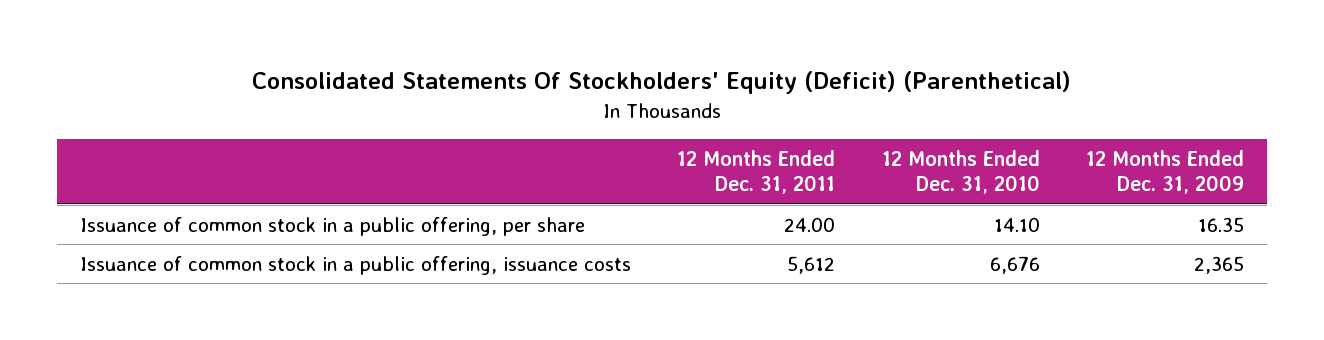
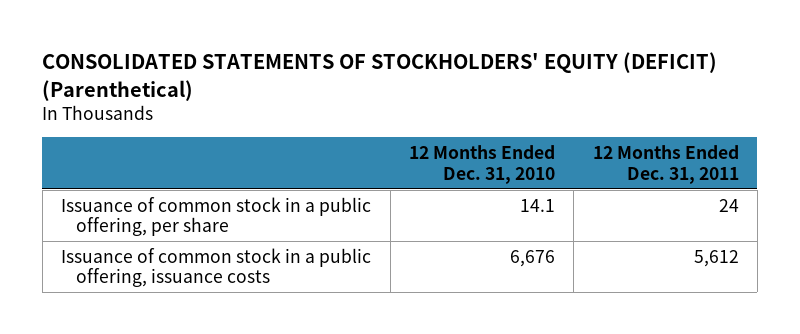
[251,71,1071,95] Consolidated Statements Of Stockholders' Equity (Deficit) (Parenthetical) -> [42,52,718,101] CONSOLIDATED STATEMENTS OF STOCKHOLDERS' EQUITY (DEFICIT) (Parenthetical)
[1085,149,1244,195] 12 Months Ended Dec. 31, 2009 -> none
[784,216,836,232] 24.00 -> [718,198,739,212] 24
[993,216,1040,232] 14.10 -> [519,198,555,212] 14.1

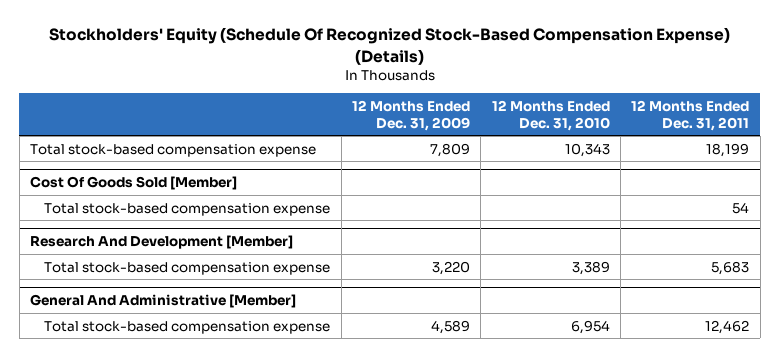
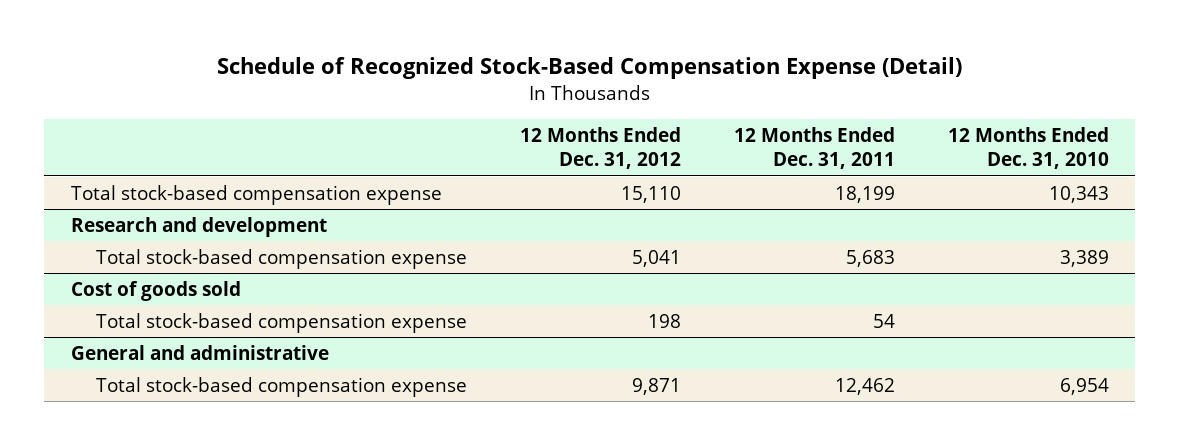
[48,27,730,65] Stockholders' Equity (Schedule Of Recognized Stock-Based Compensation Expense) (Details) -> [216,57,962,80] Schedule of Recognized Stock-Based Compensation Expense (Detail)
[351,100,470,131] 12 Months Ended Dec. 31, 2009 -> none
none -> [520,127,682,170] 12 Months Ended Dec. 31, 2012
[30,175,238,190] Cost Of Goods Sold [Member] -> none
[44,202,331,216] Total stock-based compensation expense -> none
[30,234,294,249] Research And Development [Member] -> [70,217,327,238] Research and development
none -> [70,281,241,302] Cost of goods sold
none -> [96,313,468,334] Total stock-based compensation expense
[30,293,297,308] General And Administrative [Member] -> [70,345,329,361] General and administrative

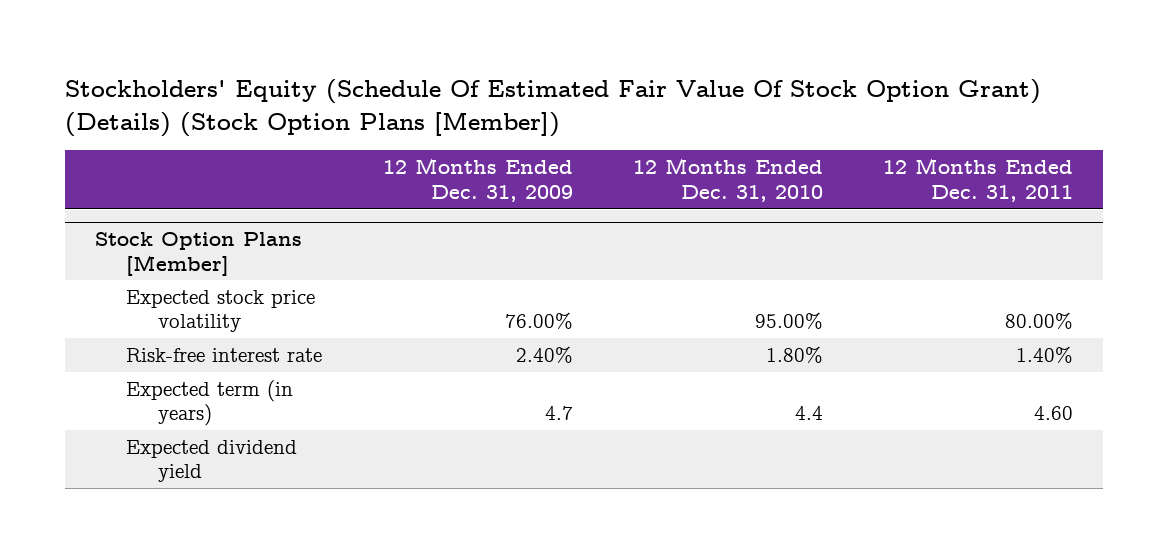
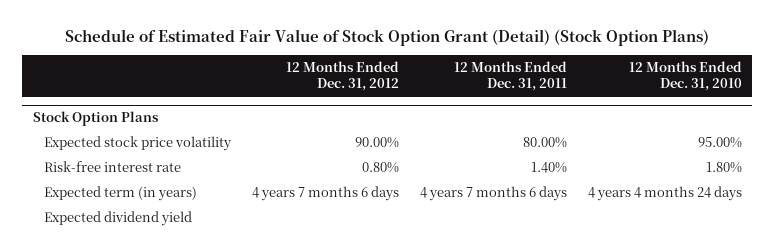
[65,79,1042,137] Stockholders' Equity (Schedule Of Estimated Fair Value Of Stock Option Grant) (Details) (Stock Option Plans [Member]) -> [65,29,710,47] Schedule of Estimated Fair Value of Stock Option Grant (Detail) (Stock Option Plans)
[382,158,573,202] 12 Months Ended Dec. 31, 2009 -> none
none -> [285,61,399,92] 12 Months Ended Dec. 31, 2012
[95,232,303,276] Stock Option Plans [Member] -> [32,111,159,127] Stock Option Plans
[794,406,823,421] 4.4 -> [587,186,742,202] 4 years 4 months 24 days
[1034,406,1074,421] 4.60 -> [419,186,567,202] 4 years 7 months 6 days

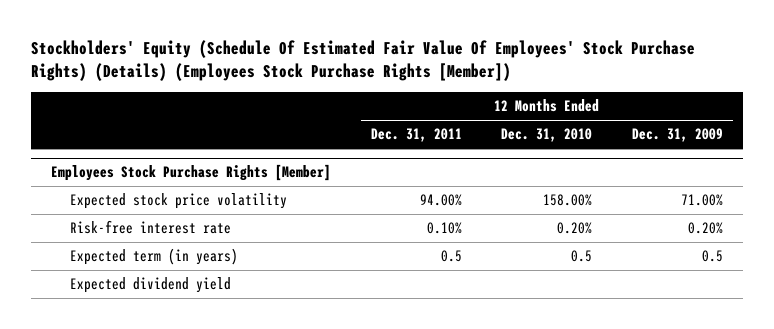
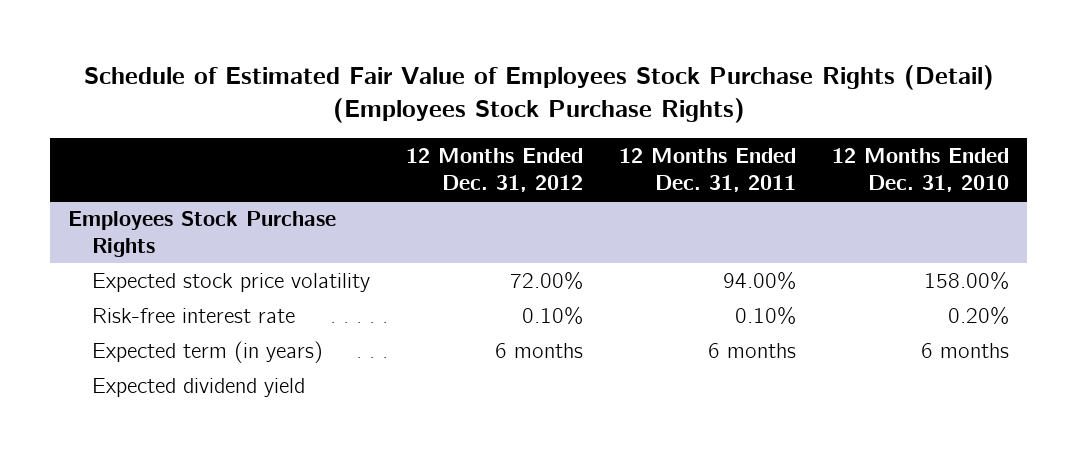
[30,39,695,81] Stockholders' Equity (Schedule Of Estimated Fair Value Of Employees' Stock Purchase Rights) (Details) (Employees Stock Purchase Rights [Member]) -> [83,64,994,123] Schedule of Estimated Fair Value of Employees Stock Purchase Rights (Detail) (Employees Stock Purchase Rights)
[632,128,724,143] Dec. 31, 2009 -> none
none -> [405,148,583,192] 12 Months Ended Dec. 31, 2012
[50,164,331,182] Employees Stock Purchase Rights [Member] -> [68,210,337,257] Employees Stock Purchase Rights
[440,250,462,263] 0.5 -> [707,342,796,358] 6 months
[571,250,593,263] 0.5 -> [920,342,1009,358] 6 months

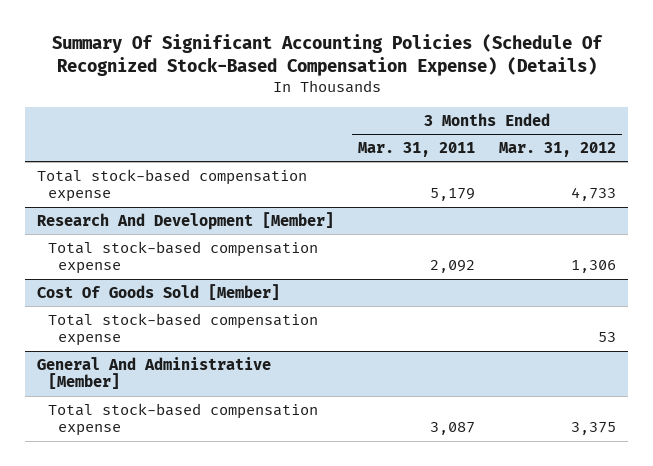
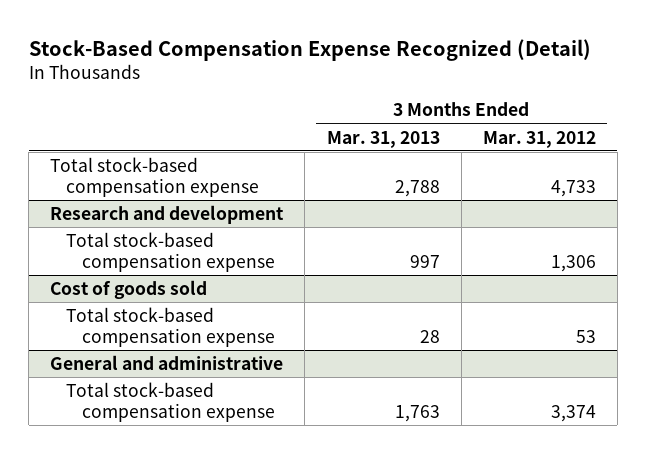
[51,33,603,76] Summary Of Significant Accounting Policies (Schedule Of Recognized Stock-Based Compensation Expense) (Details) -> [28,38,591,61] Stock-Based Compensation Expense Recognized (Detail)
[358,141,476,157] Mar. 31, 2011 -> none
none -> [326,130,440,148] Mar. 31, 2013
[37,211,335,230] Research And Development [Member] -> [50,204,285,224] Research and development
[37,283,281,300] Cost Of Goods Sold [Member] -> [50,279,208,299] Cost of goods sold
[37,356,272,390] General And Administrative [Member] -> [50,354,284,370] General and administrative
[571,422,617,436] 3,375 -> [550,404,596,422] 3,374

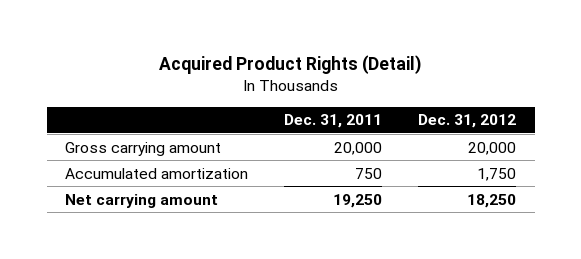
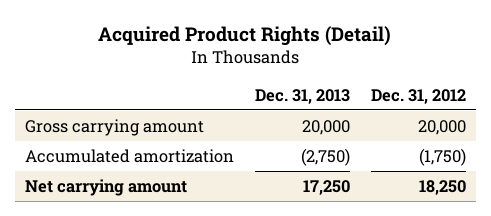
[284,114,383,129] Dec. 31, 2011 -> none
none -> [254,88,350,104] Dec. 31, 2013
[477,167,517,181] 1,750 -> [418,147,466,166] (1,750)

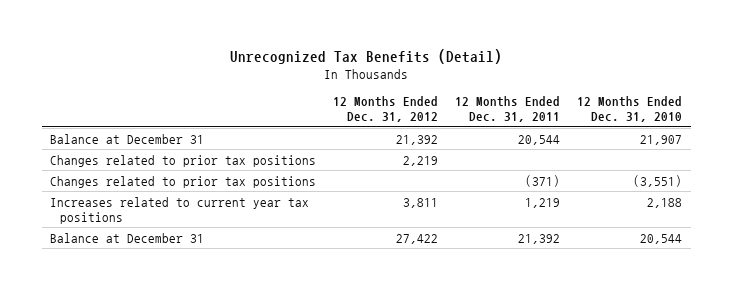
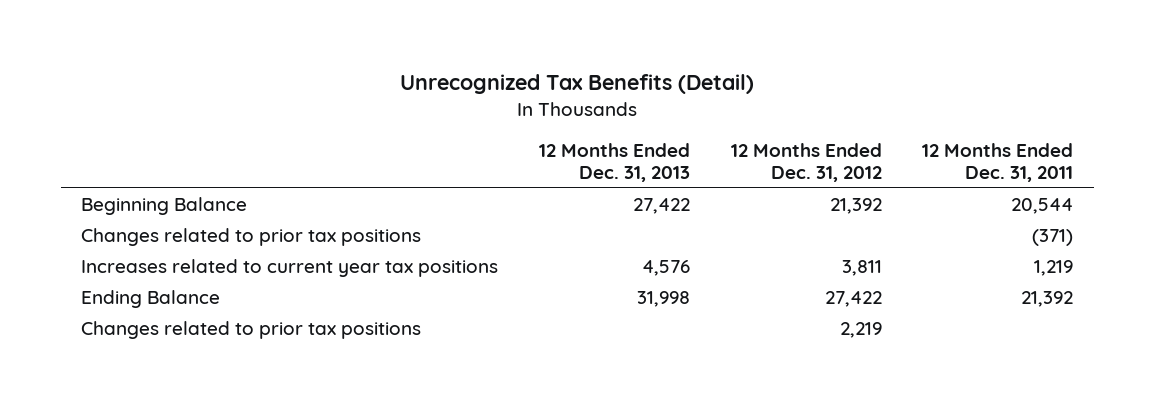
[577,96,683,123] 12 Months Ended Dec. 31, 2010 -> none
none -> [539,142,691,182] 12 Months Ended Dec. 31, 2013
[50,133,205,144] Balance at December 31 -> [81,197,248,216] Beginning Balance
[50,232,205,243] Balance at December 31 -> [81,290,221,309] Ending Balance
[50,154,317,167] Changes related to prior tax positions -> [81,321,422,340] Changes related to prior tax positions

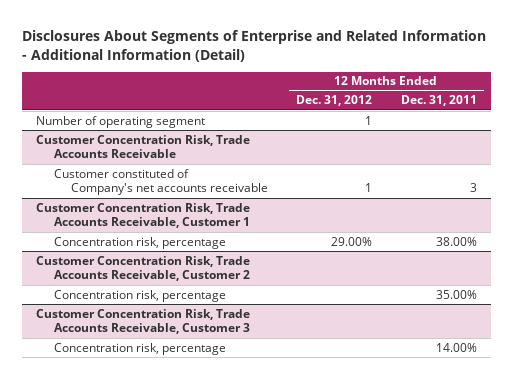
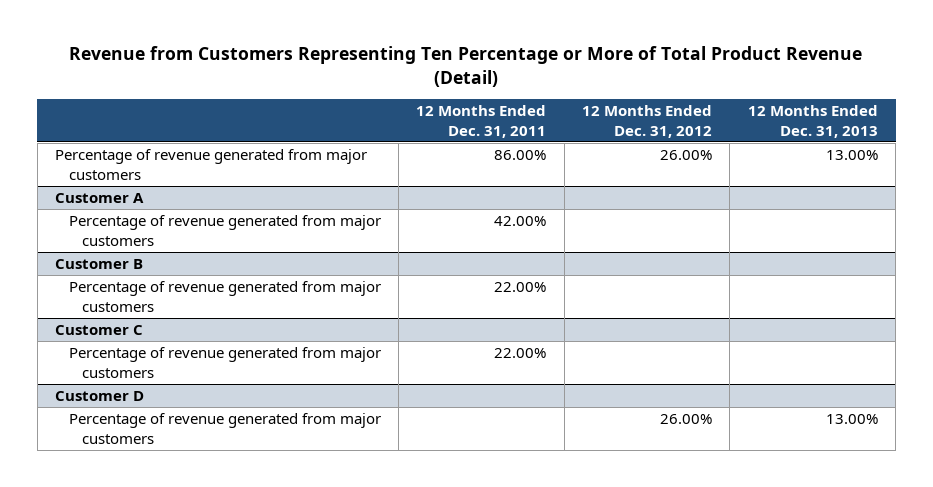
[22,29,487,62] Disclosures About Segments of Enterprise and Related Information - Additional Information (Detail) -> [69,46,863,87] Revenue from Customers Representing Ten Percentage or More of Total Product Revenue (Detail)
none -> [747,105,878,138] 12 Months Ended Dec. 31, 2013
[36,115,206,128] Number of operating segment -> none
[36,134,251,159] Customer Concentration Risk, Trade Accounts Receivable -> none
[53,168,269,196] Customer constituted of Company's net accounts receivable -> none
[36,202,251,229] Customer Concentration Risk, Trade Accounts Receivable, Customer 1 -> none
[53,236,226,249] Concentration risk, percentage -> none
[36,255,251,282] Customer Concentration Risk, Trade Accounts Receivable, Customer 2 -> none
[53,289,226,302] Concentration risk, percentage -> none
[36,308,251,335] Customer Concentration Risk, Trade Accounts Receivable, Customer 3 -> none
[53,342,226,355] Concentration risk, percentage -> none
none -> [54,149,367,180] Percentage of revenue generated from major customers
none -> [54,193,144,204] Customer A
none -> [68,215,381,246] Percentage of revenue generated from major customers
none -> [54,259,143,270] Customer B
none -> [68,281,381,312] Percentage of revenue generated from major customers
none -> [54,325,143,336] Customer C
none -> [68,347,381,378] Percentage of revenue generated from major customers
none -> [54,391,144,402] Customer D
none -> [68,413,381,444] Percentage of revenue generated from major customers

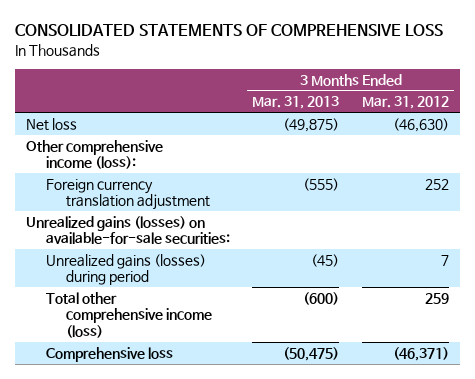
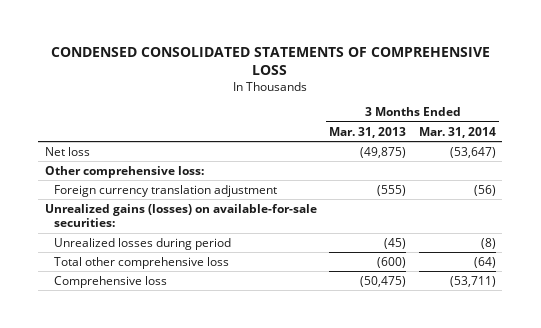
[14,24,443,37] CONSOLIDATED STATEMENTS OF COMPREHENSIVE LOSS -> [51,46,491,75] CONDENSED CONSOLIDATED STATEMENTS OF COMPREHENSIVE LOSS
[361,96,449,110] Mar. 31, 2012 -> none
none -> [419,126,497,138] Mar. 31, 2014
[26,139,164,170] Other comprehensive income (loss): -> [44,165,204,178] Other comprehensive loss:
[46,253,207,286] Unrealized gains (losses) during period -> [54,237,232,250] Unrealized losses during period
[46,291,213,338] Total other comprehensive income (loss) -> [54,256,230,269] Total other comprehensive loss

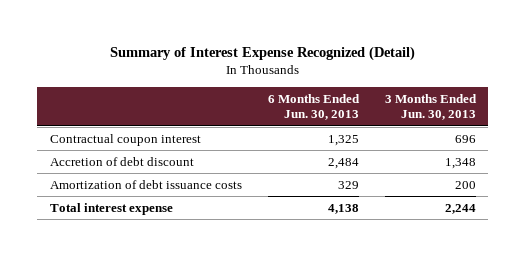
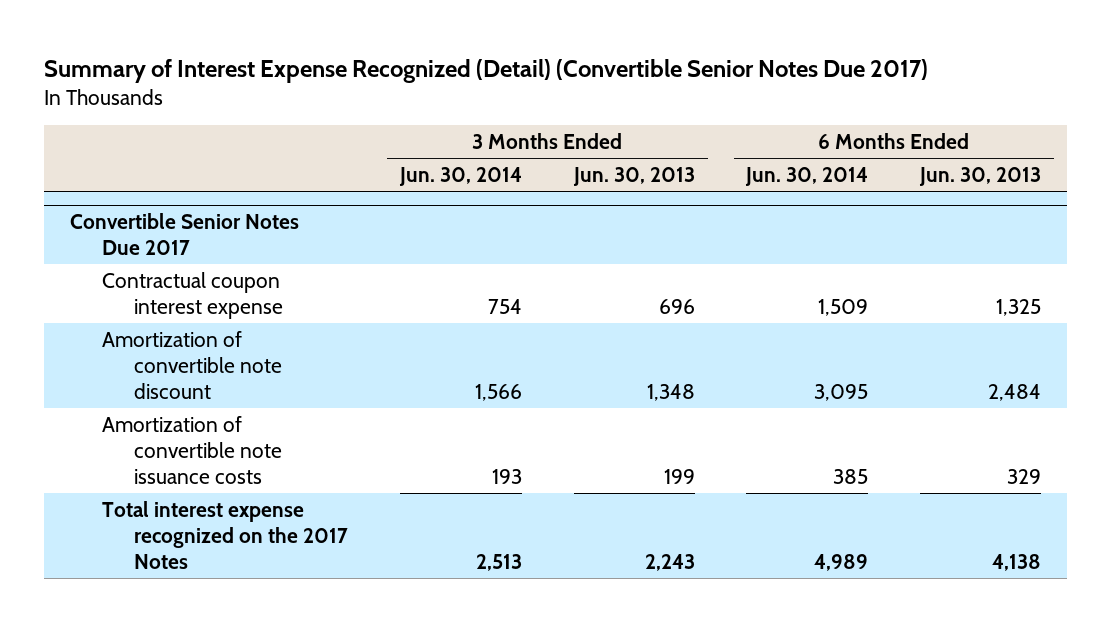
[109,45,415,61] Summary of Interest Expense Recognized (Detail) -> [44,58,929,83] Summary of Interest Expense Recognized (Detail) (Convertible Senior Notes Due 2017)
none -> [398,166,522,186] Jun. 30, 2014
none -> [745,166,869,186] Jun. 30, 2014
none -> [70,212,300,255] Convertible Senior Notes Due 2017
[49,133,201,146] Contractual coupon interest -> [102,271,283,319] Contractual coupon interest expense
[49,156,194,166] Accretion of debt discount -> [102,330,282,399] Amortization of convertible note discount
[49,179,242,189] Amortization of debt issuance costs -> [102,415,282,484] Amortization of convertible note issuance costs
[454,180,476,189] 200 -> [663,468,695,484] 199
[49,202,173,215] Total interest expense -> [102,500,348,569] Total interest expense recognized on the 2017 Notes
[444,203,476,214] 2,244 -> [644,553,695,571] 2,243

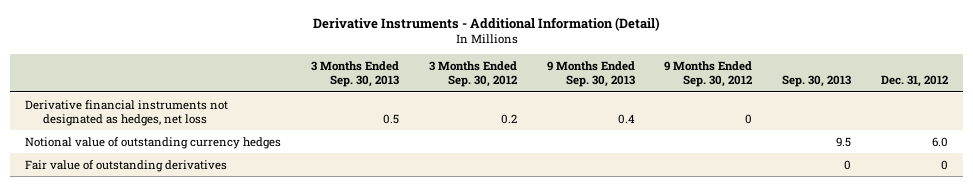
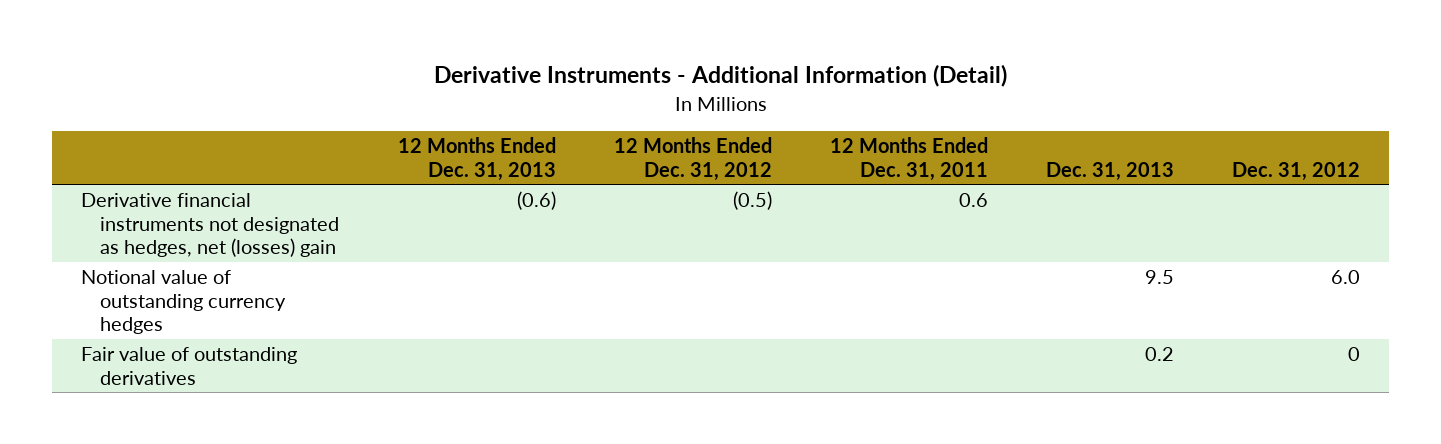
[311,61,400,88] 3 Months Ended Sep. 30, 2013 -> none
[428,61,517,88] 3 Months Ended Sep. 30, 2012 -> none
[546,61,635,88] 9 Months Ended Sep. 30, 2013 -> none
[664,61,753,88] 9 Months Ended Sep. 30, 2012 -> none
[782,75,852,88] Sep. 30, 2013 -> none
none -> [397,137,556,181] 12 Months Ended Dec. 31, 2013
none -> [613,137,772,181] 12 Months Ended Dec. 31, 2012
none -> [829,137,988,181] 12 Months Ended Dec. 31, 2011
none -> [1045,161,1174,181] Dec. 31, 2013
[25,99,229,126] Derivative financial instruments not designated as hedges, net loss -> [81,193,340,258] Derivative financial instruments not designated as hedges, net (losses) gain

